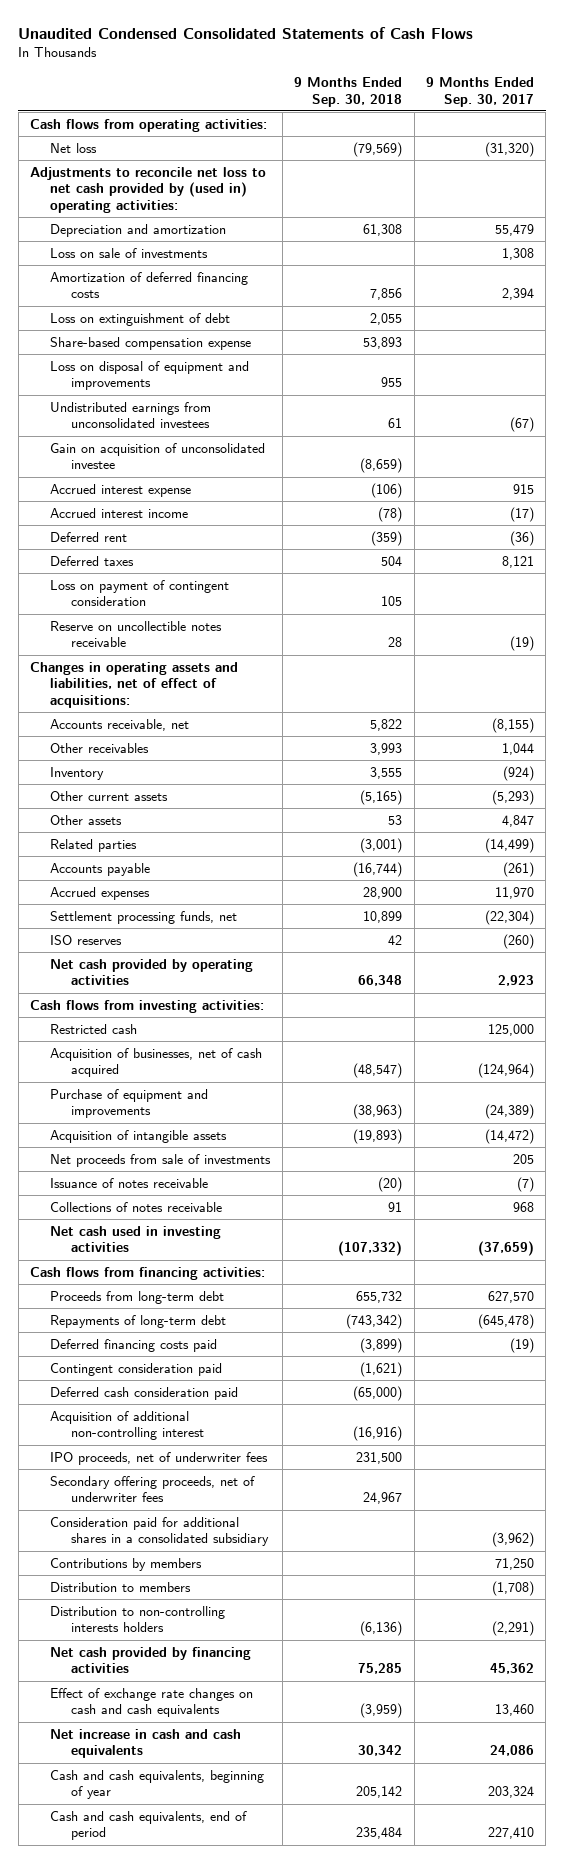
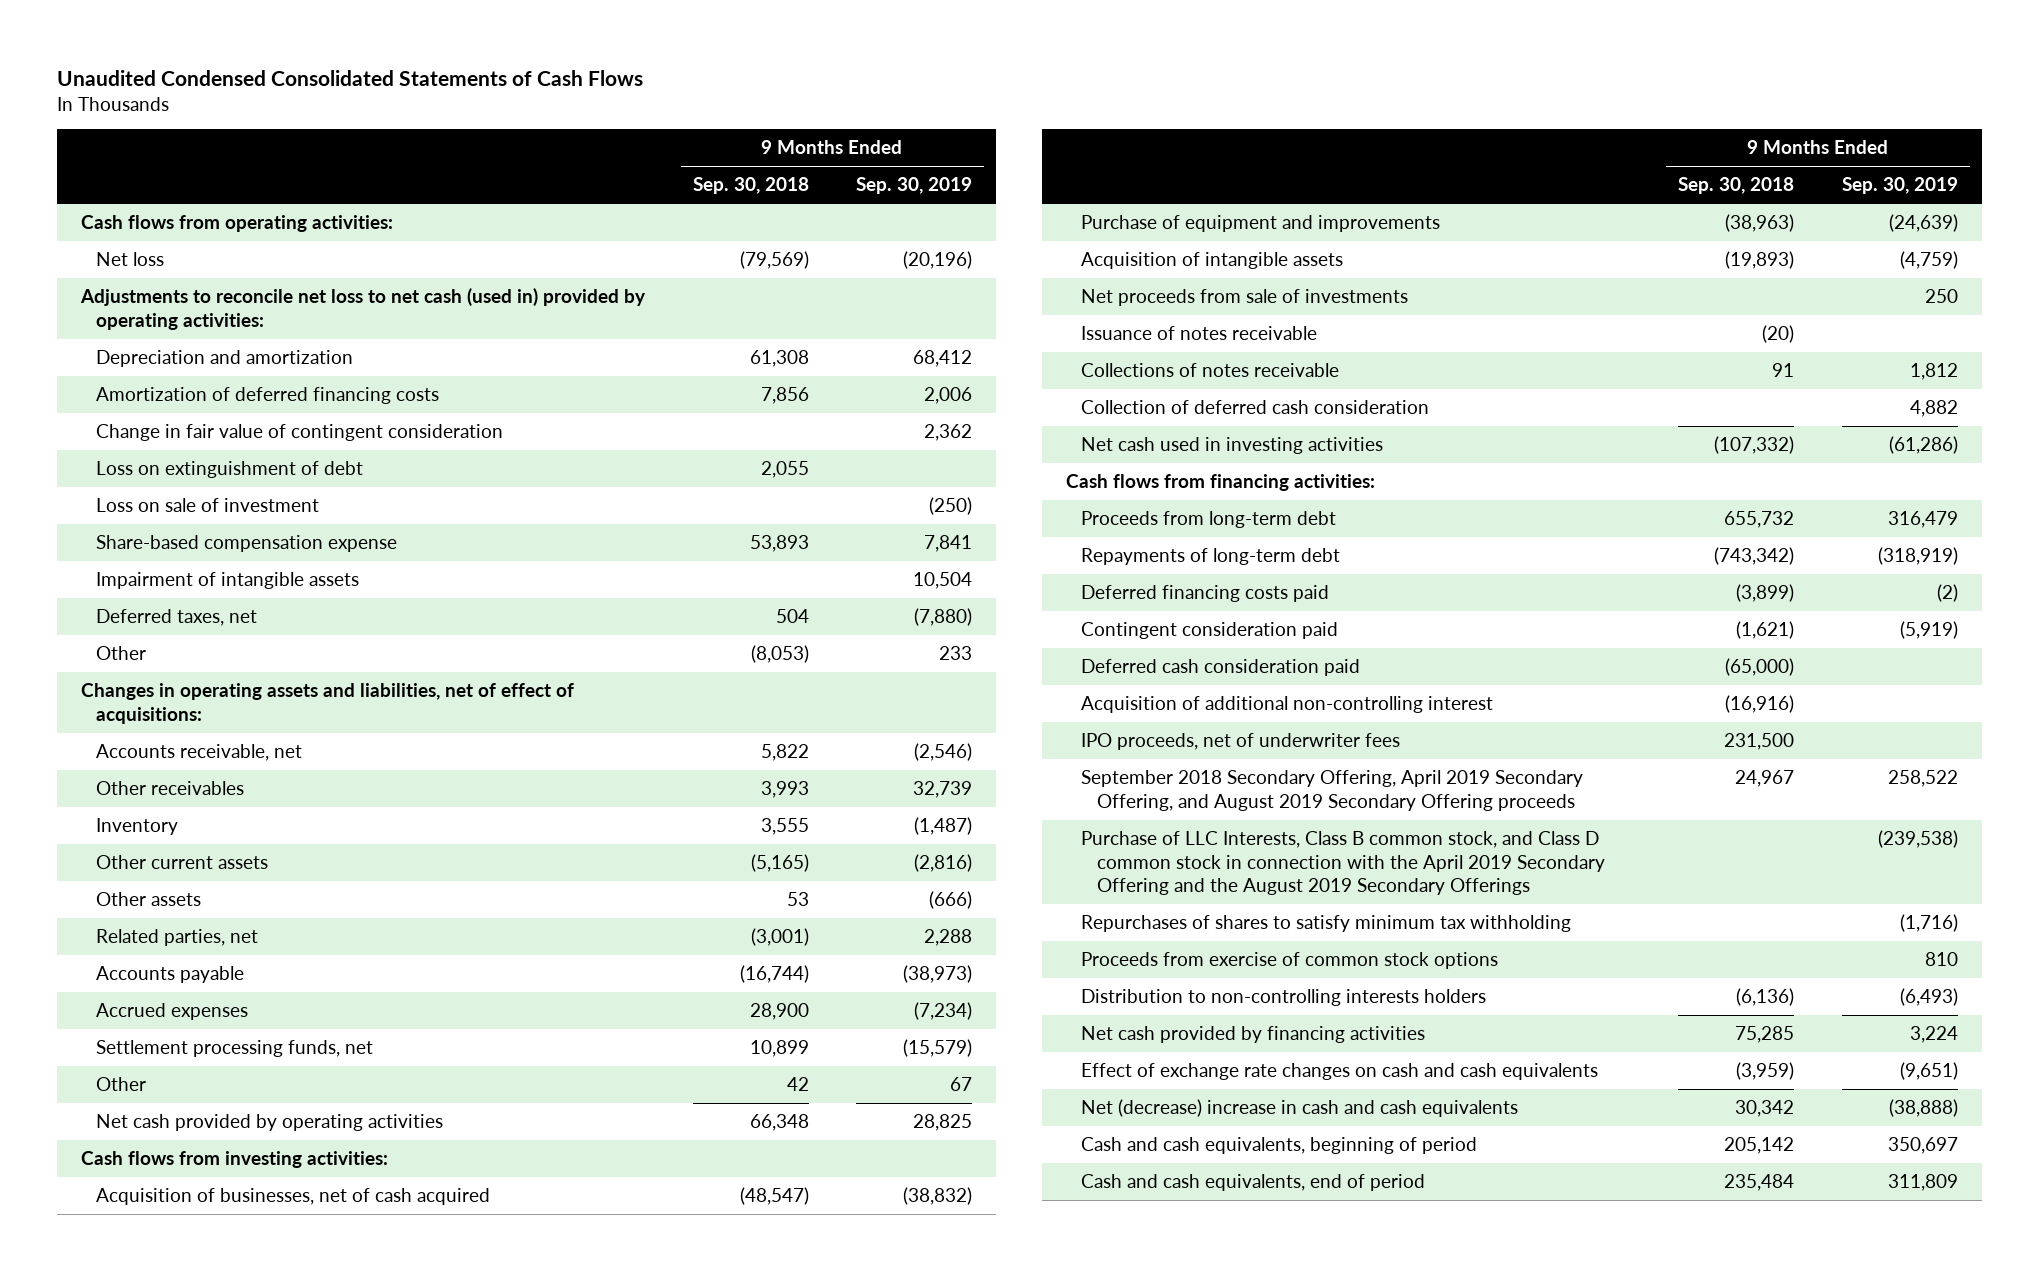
[425,76,534,107] 9 Months Ended Sep. 30, 2017 -> none
none -> [856,177,973,195] Sep. 30, 2019
[30,166,267,213] Adjustments to reconcile net loss to net cash provided by (used in) operating activities: -> [79,288,646,330] Adjustments to reconcile net loss to net cash (used in) provided by operating activities:
[50,247,209,258] Loss on sale of investments -> none
none -> [96,424,504,442] Change in fair value of contingent consideration
none -> [96,498,320,513] Loss on sale of investment
[50,360,250,391] Loss on disposal of equipment and improvements -> none
[50,401,212,429] Undistributed earnings from unconsolidated investees -> none
[50,442,266,470] Gain on acquisition of unconsolidated investee -> none
[50,483,192,497] Accrued interest expense -> none
[50,507,189,518] Accrued interest income -> none
[50,531,128,542] Deferred rent -> none
[50,579,230,607] Loss on payment of contingent consideration -> none
[50,620,223,648] Reserve on uncollectible notes receivable -> none
none -> [96,572,360,590] Impairment of intangible assets
[50,555,135,566] Deferred taxes -> [96,609,258,627] Deferred taxes, net
none -> [96,646,147,661] Other
[50,838,138,852] Related parties -> [96,929,259,947] Related parties, net
[50,934,123,945] ISO reserves -> none
none -> [96,1077,147,1092] Other
[50,1023,138,1034] Restricted cash -> none
none -> [1081,400,1430,415] Collection of deferred cash consideration
[50,1516,269,1547] Consideration paid for additional shares in a consolidated subsidiary -> none
[50,1557,203,1571] Contributions by members -> none
[50,1581,192,1592] Distribution to members -> none
[50,1475,256,1503] Secondary offering proceeds, net of underwriter fees -> [1081,770,1584,811] September 2018 Secondary Offering, April 2019 Secondary Offering, and August 2019 Secondary Offering proceeds
none -> [1081,831,1605,896] Purchase of LLC Interests, Class B common stock, and Class D common stock in connection with the April 2019 Secondary Offering and the August 2019 Secondary Offerings
none -> [1081,915,1572,933] Repurchases of shares to satisfy minimum tax withholding
none -> [1081,952,1499,970] Proceeds from exercise of common stock options
[50,1728,242,1759] Net increase in cash and cash equivalents -> [1081,1099,1519,1118] Net (decrease) increase in cash and cash equivalents
[50,1769,265,1800] Cash and cash equivalents, beginning of year -> [1081,1137,1478,1155] Cash and cash equivalents, beginning of period

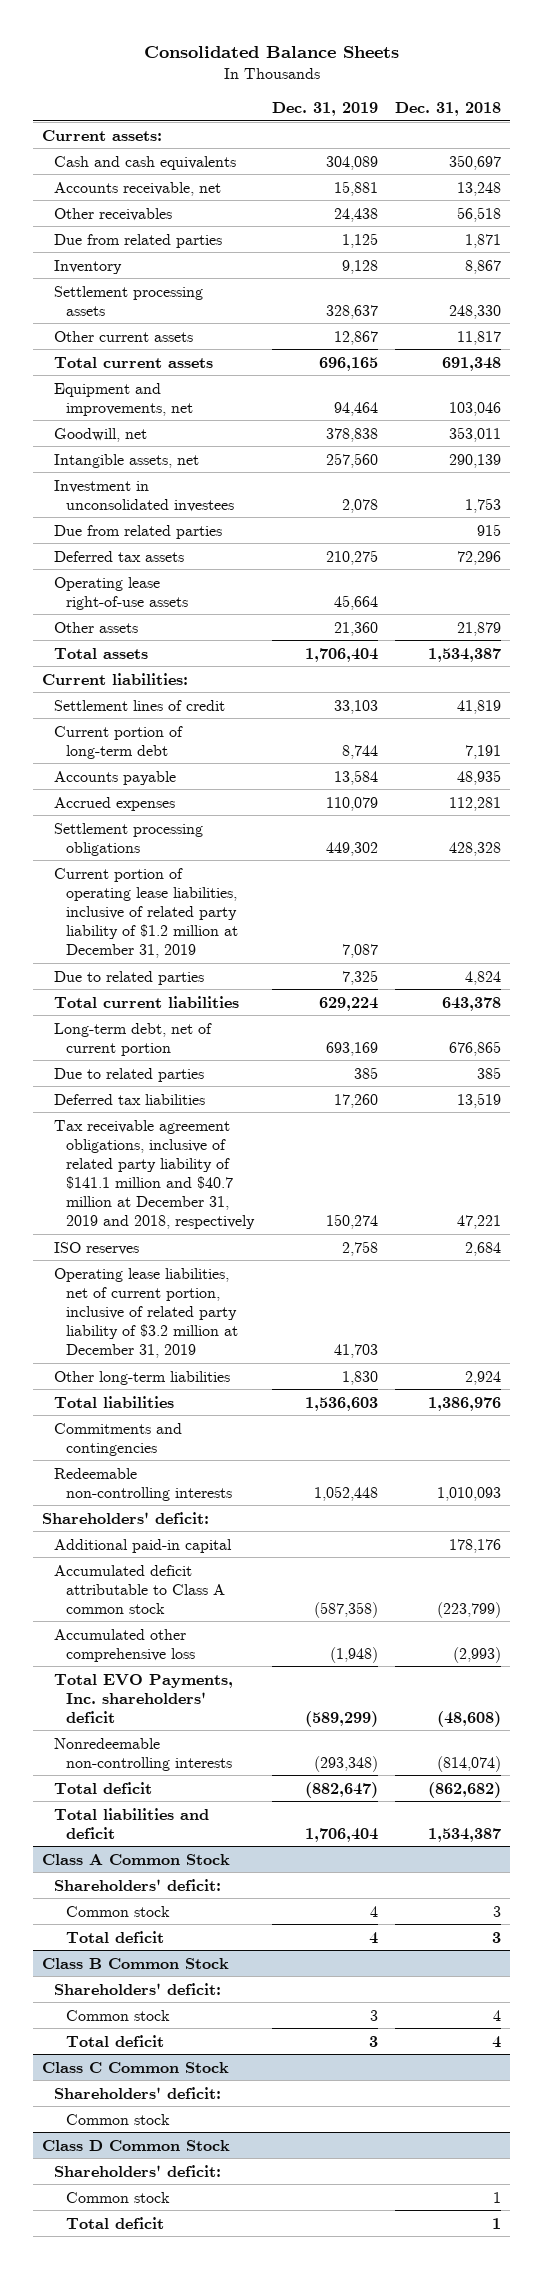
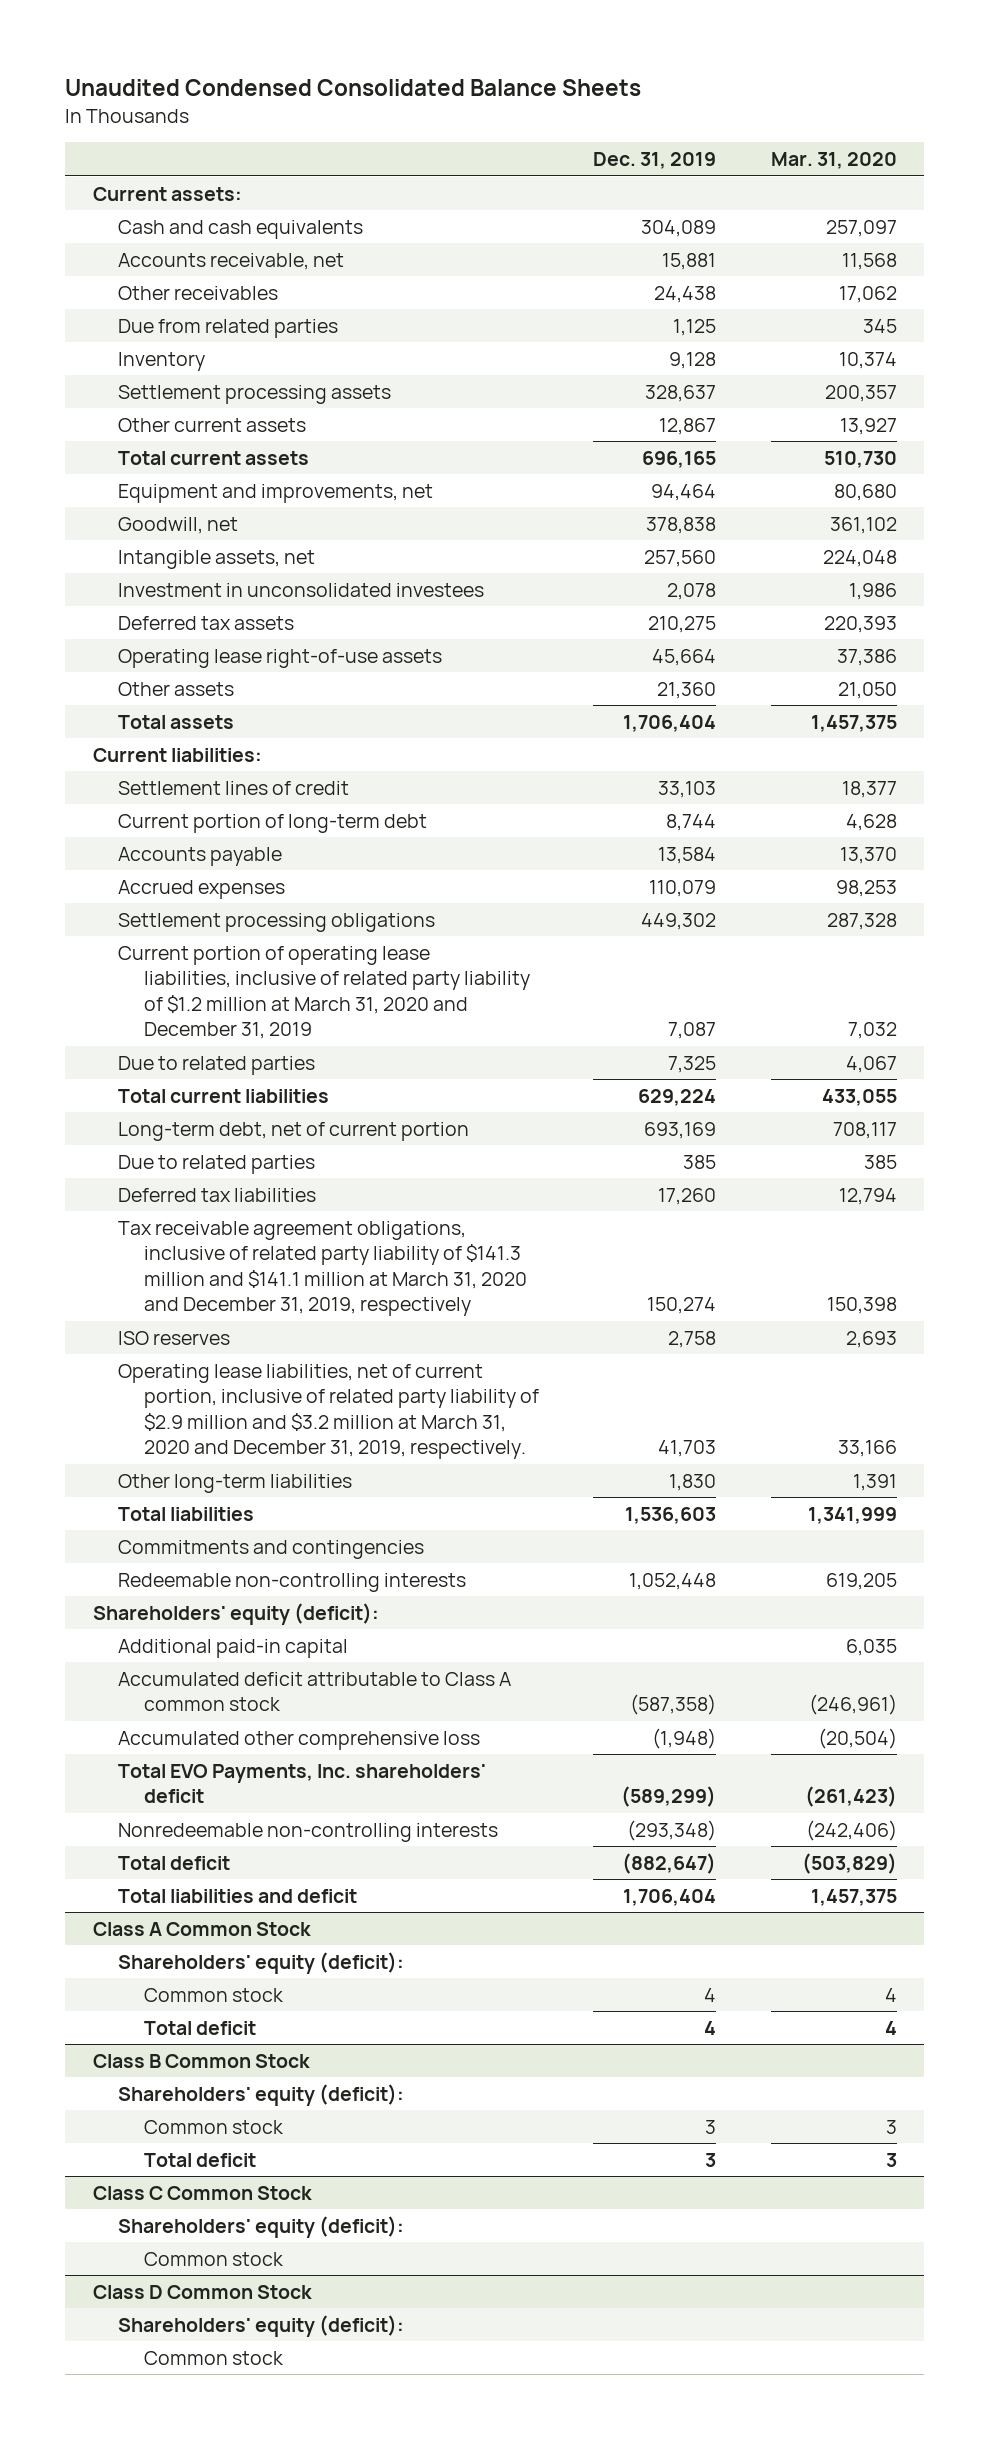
[143,45,399,58] Consolidated Balance Sheets -> [65,79,642,97] Unaudited Condensed Consolidated Balance Sheets
[395,101,502,116] Dec. 31, 2018 -> none
none -> [771,152,898,170] Mar. 31, 2020
[54,524,223,539] Due from related parties -> none
[54,867,238,958] Current portion of operating lease liabilities, inclusive of related party liability of $1.2 million at December 31, 2019 -> [118,945,530,1040] Current portion of operating lease liabilities, inclusive of related party liability of $1.2 million at March 31, 2020 and December 31, 2019
[54,1119,255,1229] Tax receivable agreement obligations, inclusive of related party liability of $141.1 million and $40.7 million at December 31, 2019 and 2018, respectively -> [118,1220,527,1317] Tax receivable agreement obligations, inclusive of related party liability of $141.3 million and $141.1 million at March 31, 2020 and December 31, 2019, respectively
[54,1267,238,1358] Operating lease liabilities, net of current portion, inclusive of related party liability of $3.2 million at December 31, 2019 -> [118,1363,539,1460] Operating lease liabilities, net of current portion, inclusive of related party liability of $2.9 million and $3.2 million at March 31, 2020 and December 31, 2019, respectively.
[42,1511,210,1524] Shareholders' deficit: -> [92,1602,379,1625] Shareholders' equity (deficit):
[54,1878,222,1891] Shareholders' deficit: -> [118,1951,405,1974] Shareholders' equity (deficit):
[54,1982,222,1995] Shareholders' deficit: -> [118,2083,405,2106] Shareholders' equity (deficit):
[54,2086,222,2099] Shareholders' deficit: -> [118,2215,405,2238] Shareholders' equity (deficit):
[54,2164,222,2177] Shareholders' deficit: -> [118,2314,405,2337] Shareholders' equity (deficit):
[65,2216,164,2229] Total deficit -> none

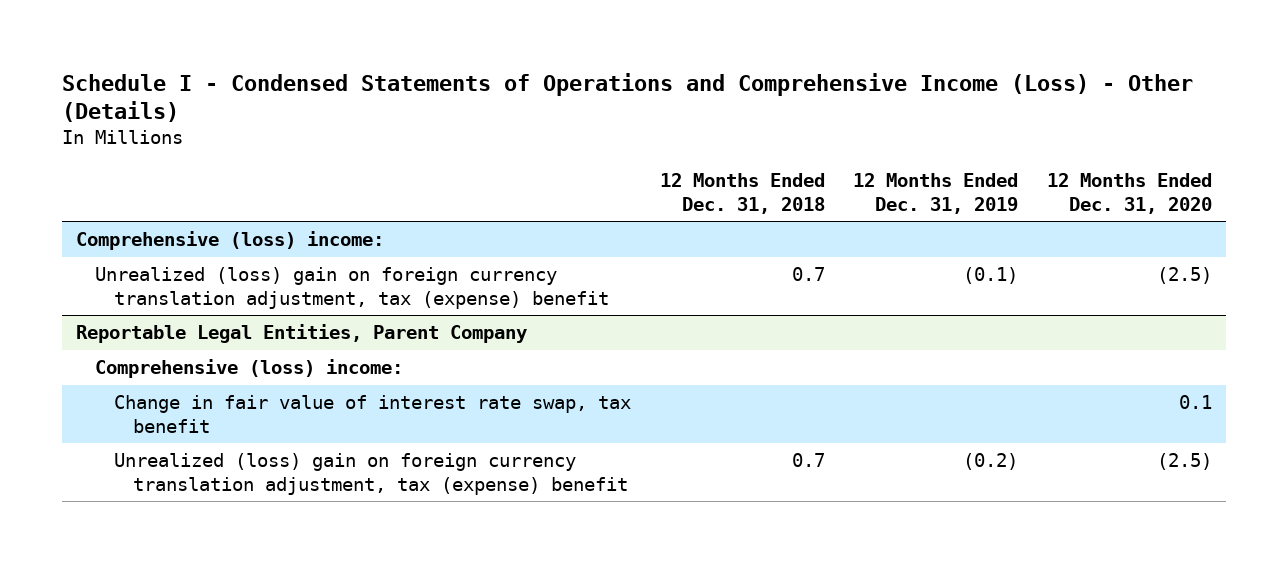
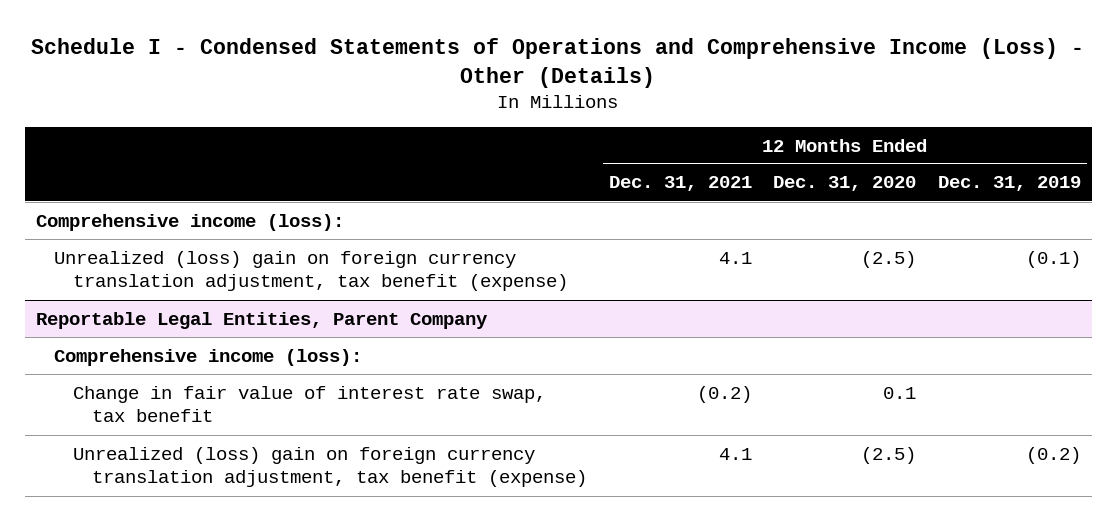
[659,173,825,214] 12 Months Ended Dec. 31, 2018 -> none
none -> [608,176,752,192] Dec. 31, 2021
[76,231,385,251] Comprehensive (loss) income: -> [35,213,344,231] Comprehensive income (loss):
[95,267,610,309] Unrealized (loss) gain on foreign currency translation adjustment, tax (expense) benefit -> [54,250,569,292] Unrealized (loss) gain on foreign currency translation adjustment, tax benefit (expense)
[95,359,404,379] Comprehensive (loss) income: -> [54,348,363,366] Comprehensive income (loss):
[114,453,629,495] Unrealized (loss) gain on foreign currency translation adjustment, tax (expense) benefit -> [73,446,588,488] Unrealized (loss) gain on foreign currency translation adjustment, tax benefit (expense)

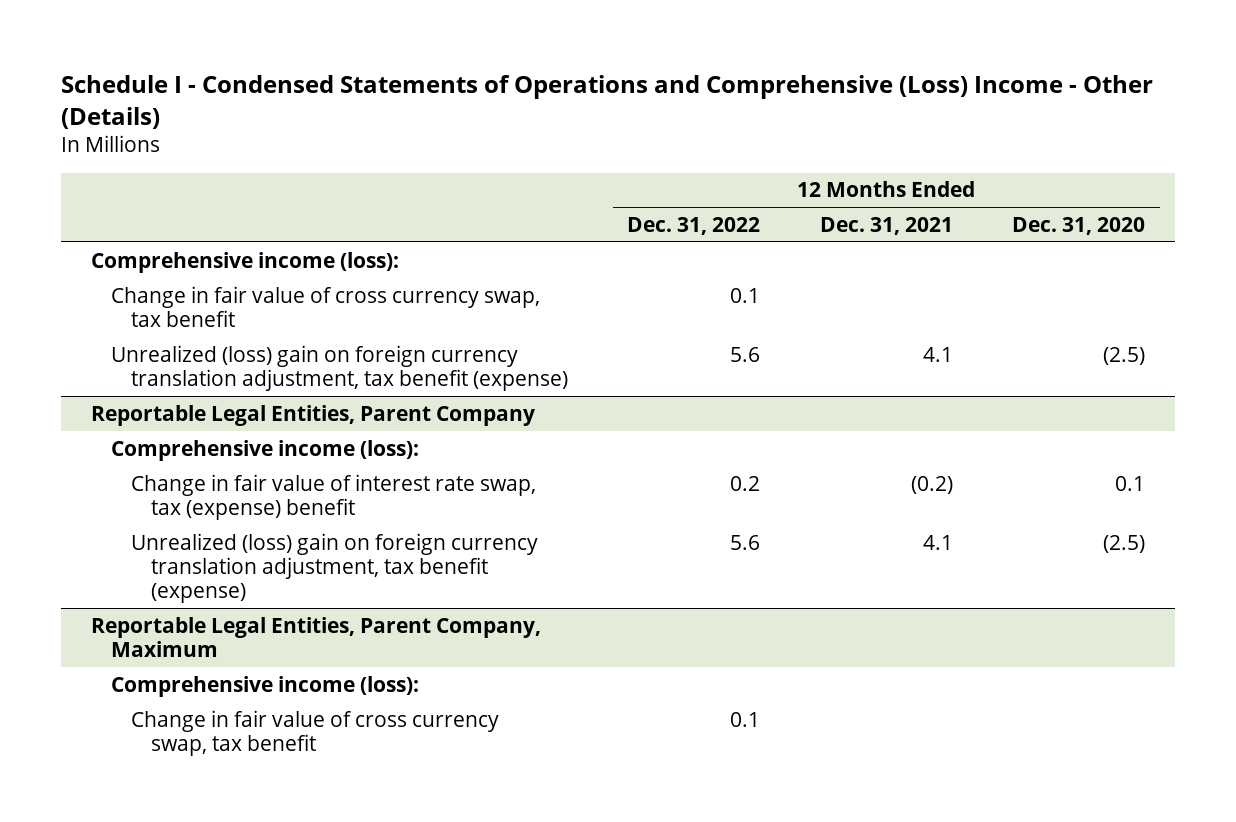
[31,37,1085,89] Schedule I - Condensed Statements of Operations and Comprehensive Income (Loss) - Other (Details) -> [61,74,1154,129] Schedule I - Condensed Statements of Operations and Comprehensive (Loss) Income - Other (Details)
[938,176,1082,192] Dec. 31, 2019 -> none
none -> [627,216,761,235] Dec. 31, 2022
none -> [110,285,540,327] Change in fair value of cross currency swap, tax benefit
[73,385,547,423] Change in fair value of interest rate swap, tax benefit -> [130,473,536,520] Change in fair value of interest rate swap, tax (expense) benefit
none -> [90,616,541,657] Reportable Legal Entities, Parent Company, Maximum
none -> [110,675,419,697] Comprehensive income (loss):
none -> [130,709,499,756] Change in fair value of cross currency swap, tax benefit

